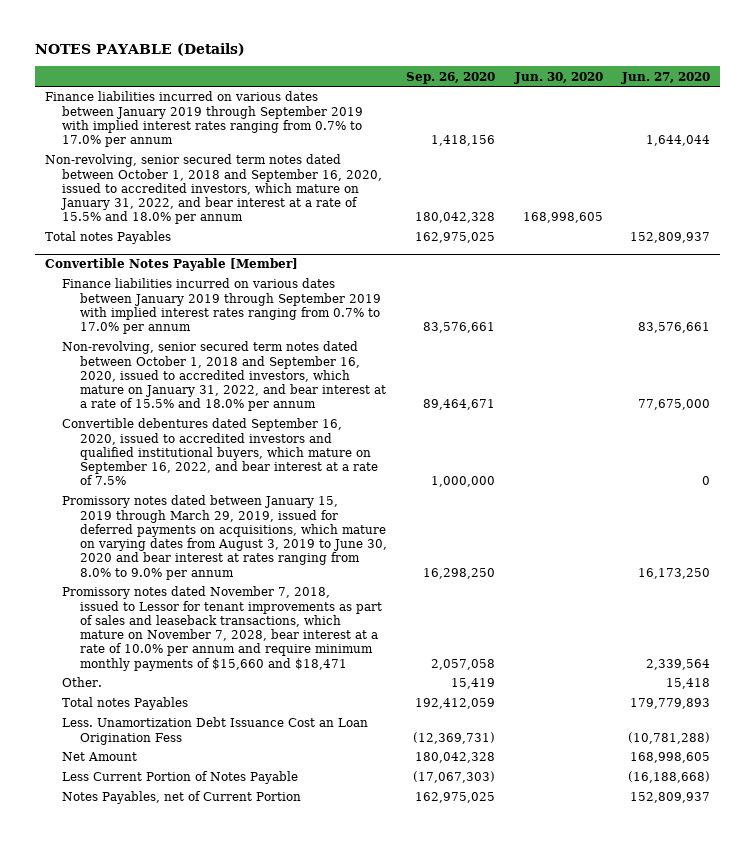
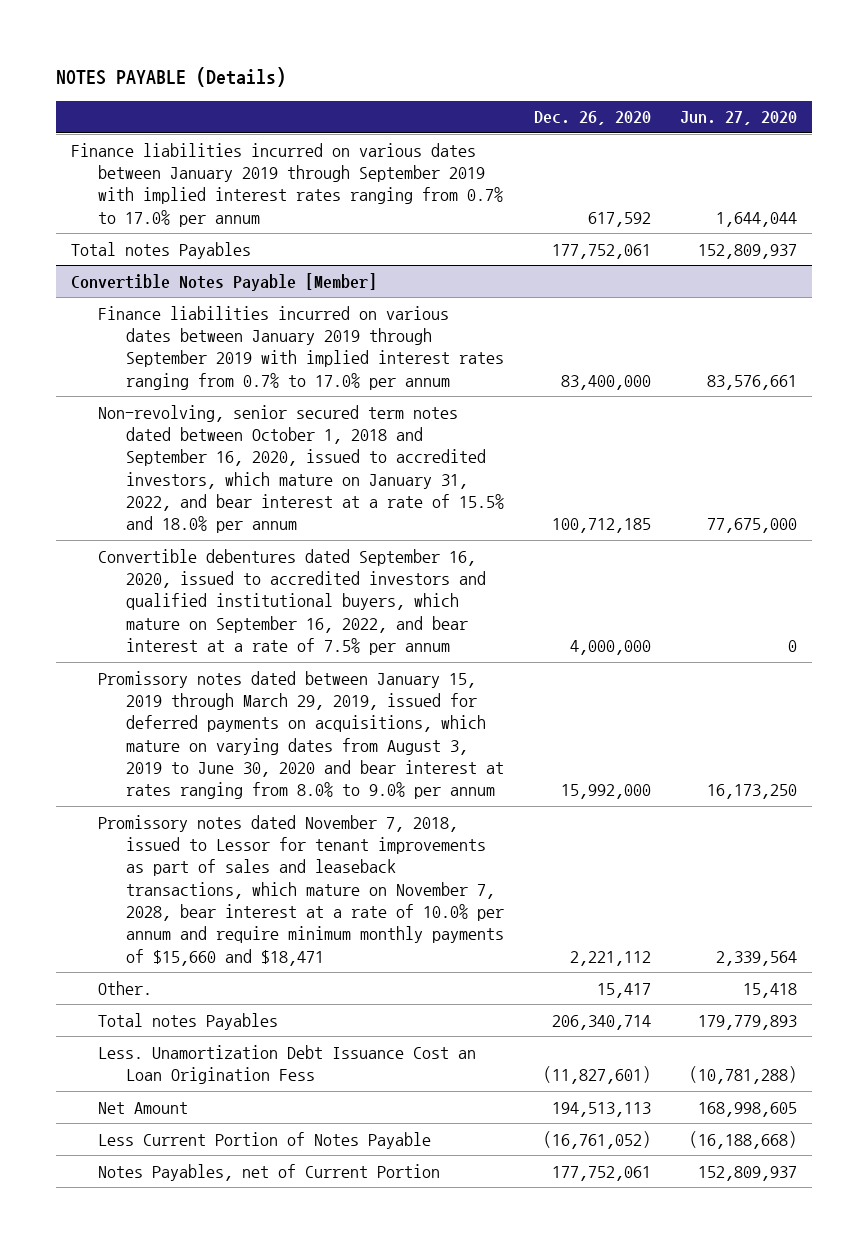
[406,71,496,84] Sep. 26, 2020 -> none
[513,71,603,84] Jun. 30, 2020 -> none
none -> [533,111,651,126] Dec. 26, 2020
[45,154,383,225] Non-revolving, senior secured term notes dated between October 1, 2018 and September 16, 2020, issued to accredited investors, which mature on January 31, 2022, and bear interest at a rate of 15.5% and 18.0% per annum -> none
[62,418,378,486] Convertible debentures dated September 16, 2020, issued to accredited investors and qualified institutional buyers, which mature on September 16, 2022, and bear interest at a rate of 7.5% -> [98,548,487,656] Convertible debentures dated September 16, 2020, issued to accredited investors and qualified institutional buyers, which mature on September 16, 2022, and bear interest at a rate of 7.5% per annum

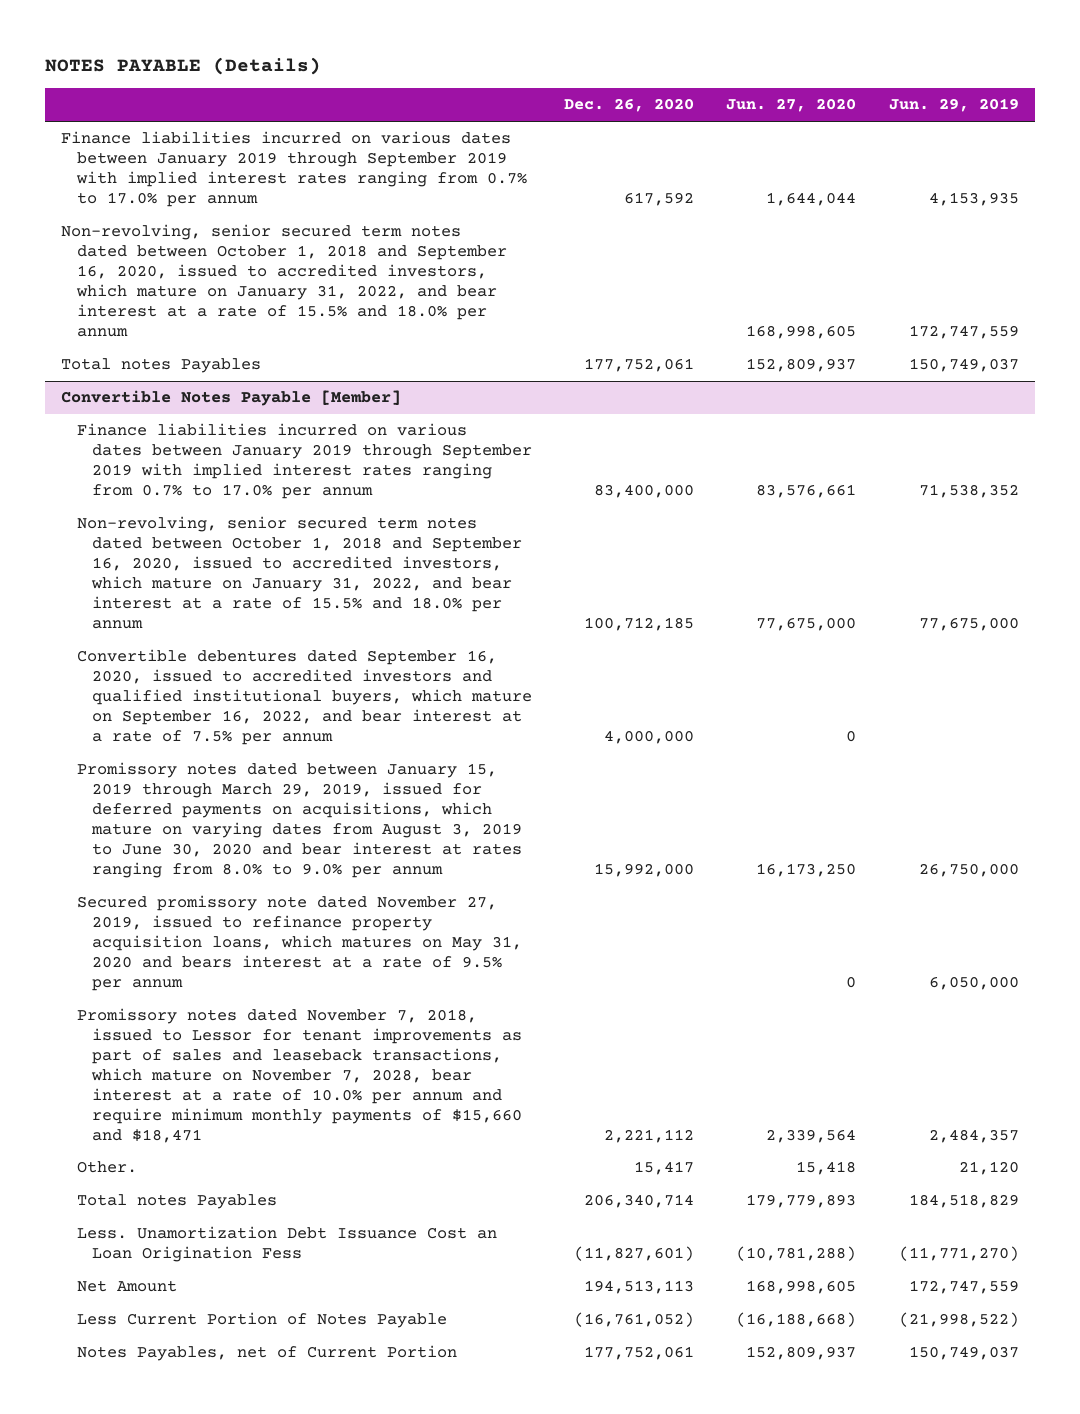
none -> [888,98,1019,113] Jun. 29, 2019
none -> [61,224,507,337] Non-revolving, senior secured term notes dated between October 1, 2018 and September 16, 2020, issued to accredited investors, which mature on January 31, 2022, and bear interest at a rate of 15.5% and 18.0% per annum
none -> [76,895,523,991] Secured promissory note dated November 27, 2019, issued to refinance property acquisition loans, which matures on May 31, 2020 and bears interest at a rate of 9.5% per annum

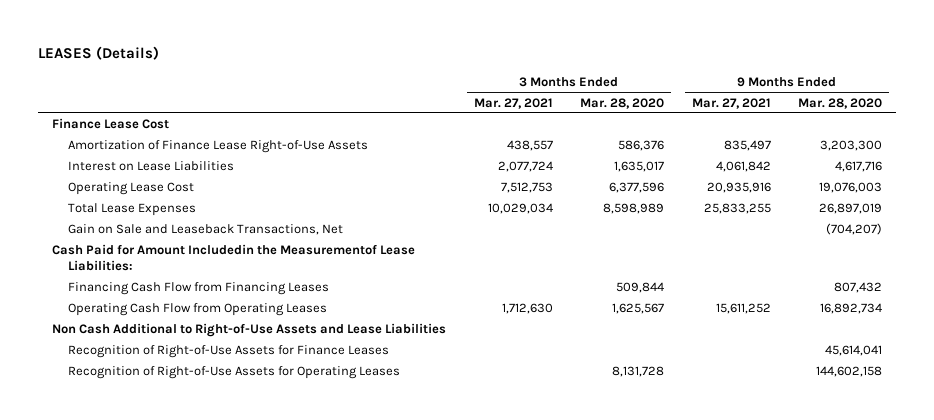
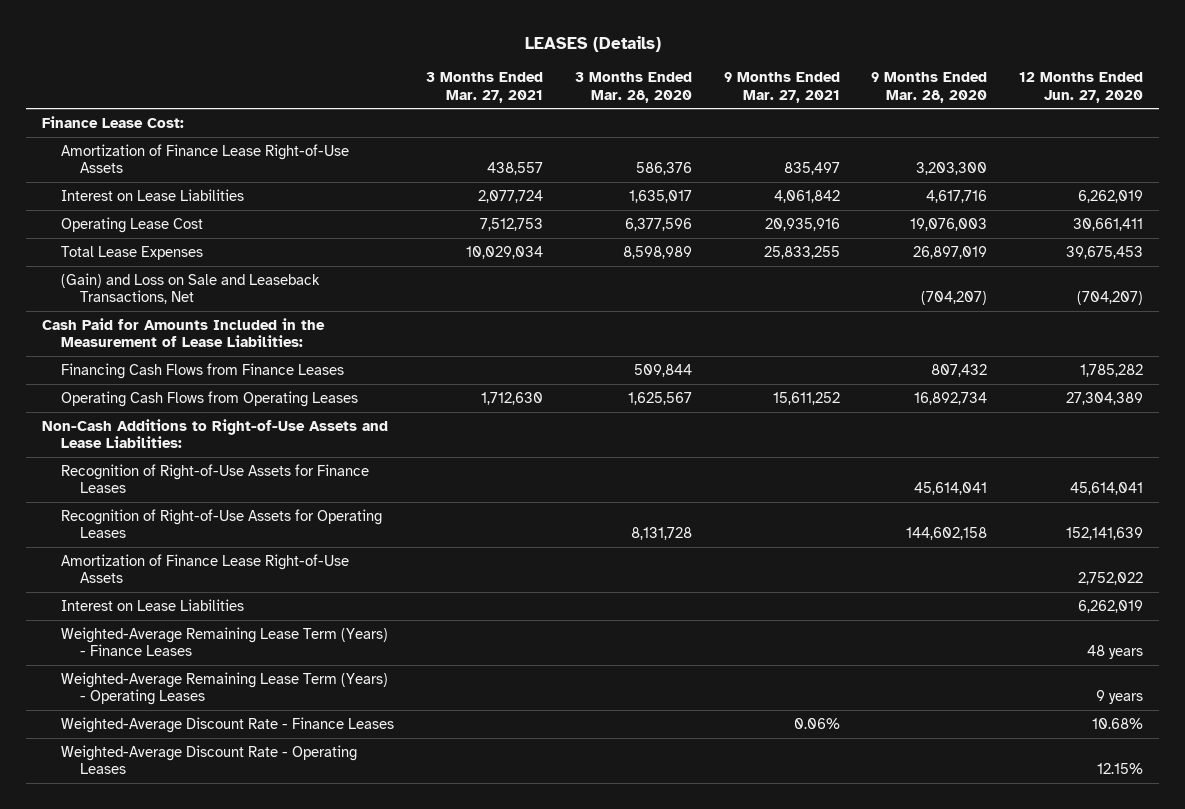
none -> [1019,72,1144,103] 12 Months Ended Jun. 27, 2020
[52,118,170,130] Finance Lease Cost -> [41,115,184,128] Finance Lease Cost:
[67,224,343,236] Gain on Sale and Leaseback Transactions, Net -> [60,272,320,305] (Gain) and Loss on Sale and Leaseback Transactions, Net
[52,244,416,272] Cash Paid for Amount Includedin the Measurementof Lease Liabilities: -> [41,317,325,348] Cash Paid for Amounts Included in the Measurement of Lease Liabilities:
[67,282,329,296] Financing Cash Flow from Financing Leases -> [60,362,344,379] Financing Cash Flows from Finance Leases
[67,303,327,317] Operating Cash Flow from Operating Leases -> [60,390,358,407] Operating Cash Flows from Operating Leases
[52,323,447,338] Non Cash Additional to Right-of-Use Assets and Lease Liabilities -> [41,418,388,449] Non-Cash Additions to Right-of-Use Assets and Lease Liabilities:
none -> [60,553,349,584] Amortization of Finance Lease Right-of-Use Assets
none -> [60,598,244,611] Interest on Lease Liabilities
none -> [60,626,388,657] Weighted-Average Remaining Lease Term (Years) - Finance Leases
none -> [60,671,388,706] Weighted-Average Remaining Lease Term (Years) - Operating Leases
none -> [60,716,394,733] Weighted-Average Discount Rate - Finance Leases
none -> [60,744,357,775] Weighted-Average Discount Rate - Operating Leases

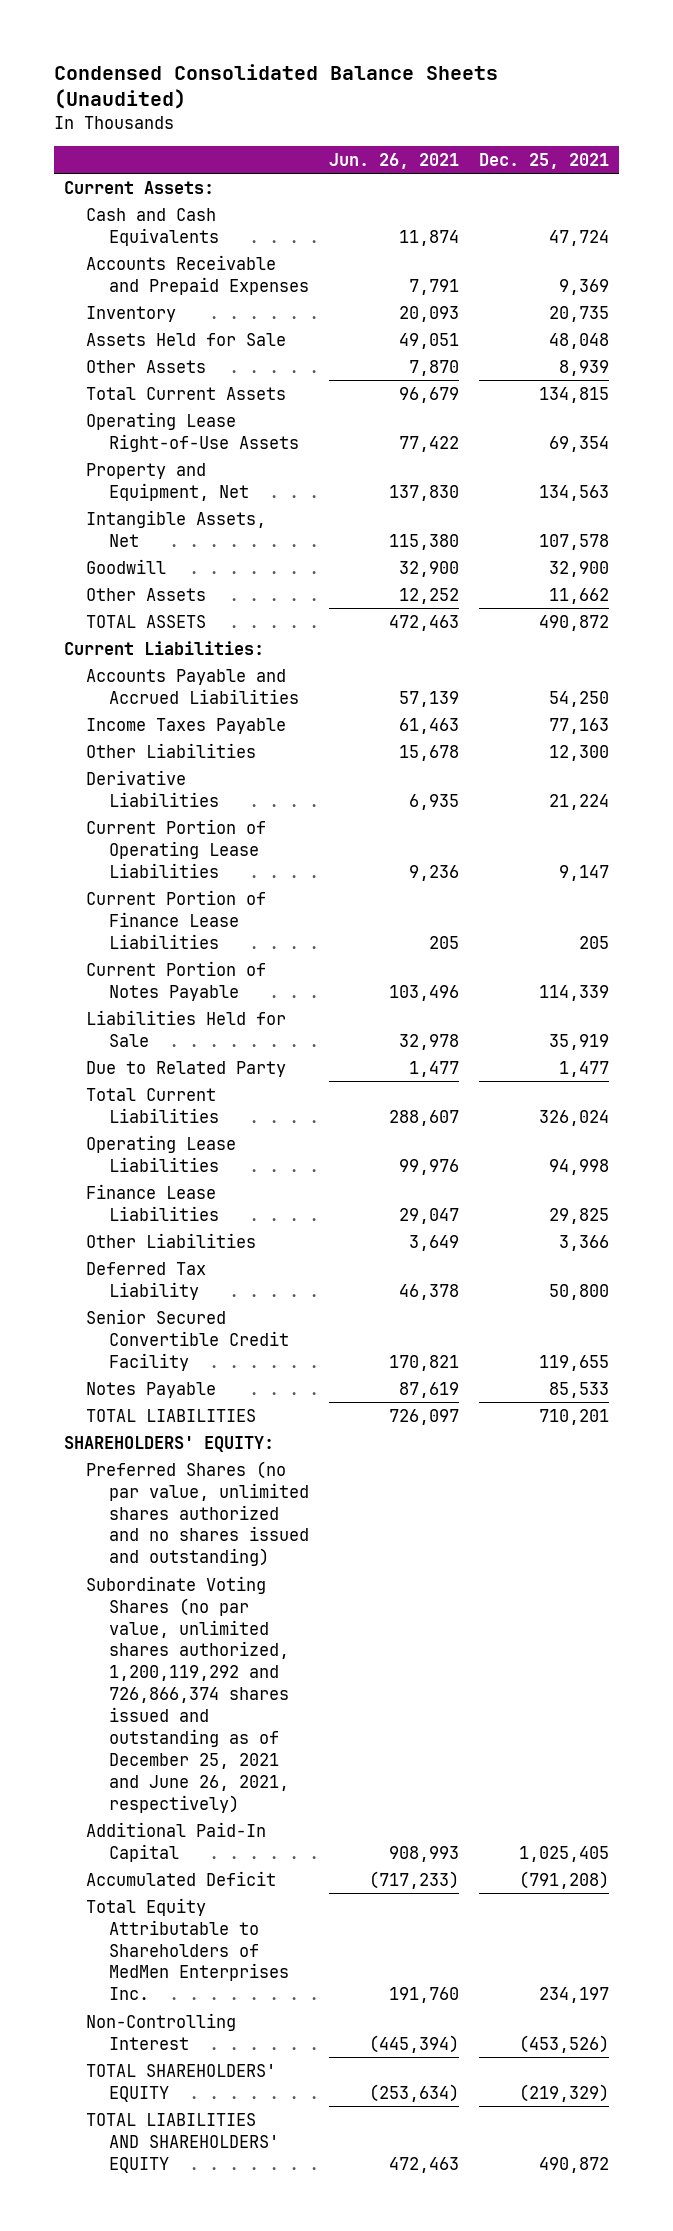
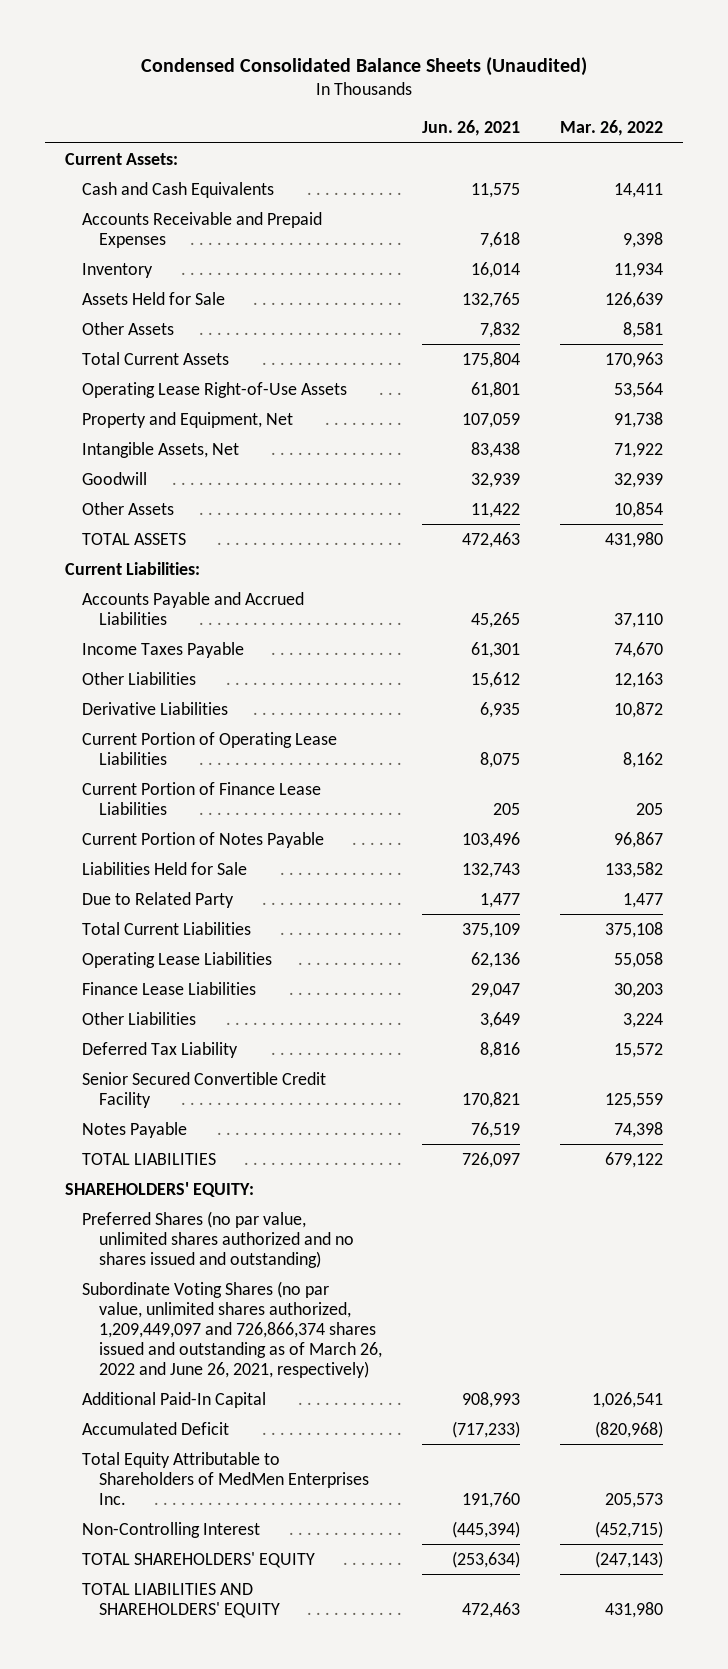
[478,152,609,169] Dec. 25, 2021 -> none
none -> [559,120,663,137] Mar. 26, 2022
[398,229,459,246] 11,874 -> [470,182,520,198] 11,575
[408,278,459,295] 7,791 -> [479,231,520,248] 7,618
[398,305,459,322] 20,093 -> [470,261,520,278] 16,014
[398,332,459,349] 49,051 -> [461,291,520,308] 132,765
[408,359,459,376] 7,870 -> [479,321,520,338] 7,832
[398,386,459,403] 96,679 -> [461,351,520,368] 175,804
[398,435,459,452] 77,422 -> [470,381,520,398] 61,801
[388,484,459,501] 137,830 -> [461,412,520,428] 107,059
[388,533,459,550] 115,380 -> [470,441,520,458] 83,438
[398,560,459,577] 32,900 -> [470,472,520,488] 32,939
[398,587,459,604] 12,252 -> [470,502,520,518] 11,422
[398,690,459,707] 57,139 -> [470,611,520,628] 45,265
[398,717,459,734] 61,463 -> [470,641,520,658] 61,301
[398,744,459,761] 15,678 -> [470,671,520,688] 15,612
[408,864,459,881] 9,236 -> [479,751,520,768] 8,075
[398,1033,459,1050] 32,978 -> [461,862,520,878] 132,743
[388,1109,459,1126] 288,607 -> [461,922,520,938] 375,109
[398,1158,459,1175] 99,976 -> [470,951,520,968] 62,136
[398,1283,459,1300] 46,378 -> [479,1041,520,1058] 8,816
[398,1381,459,1398] 87,619 -> [470,1121,520,1138] 76,519
[86,1575,289,1813] Subordinate Voting Shares (no par value, unlimited shares authorized, 1,200,119,292 and 726,866,374 shares issued and outstanding as of December 25, 2021 and June 26, 2021, respectively) -> [82,1280,383,1378] Subordinate Voting Shares (no par value, unlimited shares authorized, 1,209,449,097 and 726,866,374 shares issued and outstanding as of March 26, 2022 and June 26, 2021, respectively)

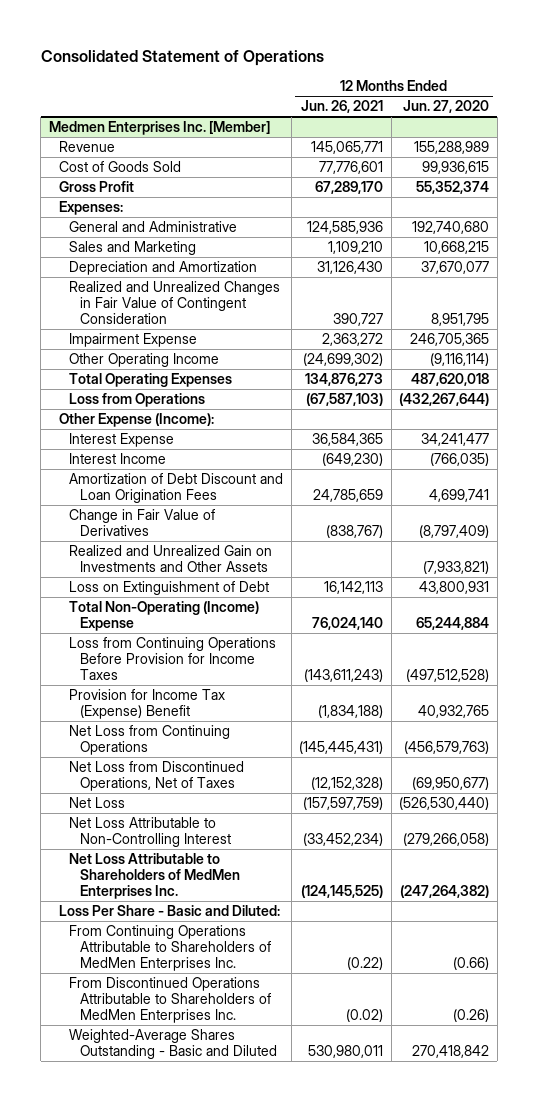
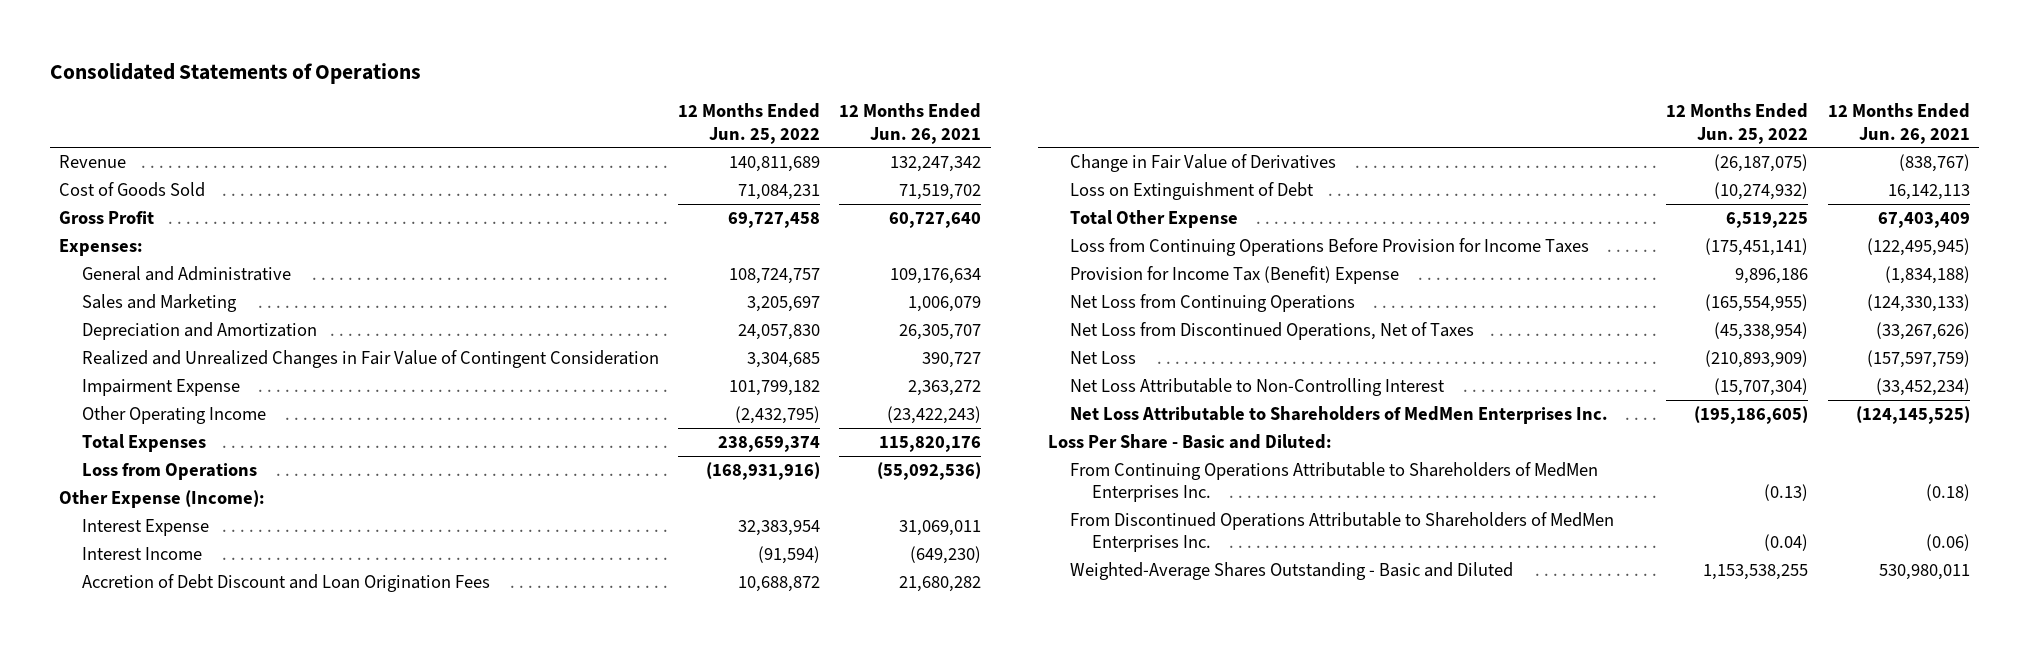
[40,50,324,67] Consolidated Statement of Operations -> [49,62,421,84] Consolidated Statements of Operations
[403,100,490,114] Jun. 27, 2020 -> none
none -> [677,103,820,144] 12 Months Ended Jun. 25, 2022
[48,121,270,136] Medmen Enterprises Inc. [Member] -> none
[311,141,384,155] 145,065,771 -> [890,156,982,173] 132,247,342
[319,161,384,175] 77,776,601 -> [899,184,982,201] 71,519,702
[315,181,384,195] 67,289,170 -> [889,212,982,229] 60,727,640
[307,221,384,235] 124,585,936 -> [890,268,982,285] 109,176,634
[328,241,384,255] 1,109,210 -> [908,296,982,313] 1,006,079
[317,261,384,275] 31,126,430 -> [899,324,982,341] 26,305,707
[303,353,384,367] (24,699,302) -> [887,406,982,425] (23,422,243)
[69,373,233,388] Total Operating Expenses -> [81,434,206,453] Total Expenses
[305,373,384,387] 134,876,273 -> [879,436,982,453] 115,820,176
[306,393,384,407] (67,587,103) -> [877,462,982,481] (55,092,536)
[312,433,384,447] 36,584,365 -> [899,520,982,537] 31,069,011
[69,473,284,504] Amortization of Debt Discount and Loan Origination Fees -> [81,574,490,593] Accretion of Debt Discount and Loan Origination Fees
[313,489,384,503] 24,785,659 -> [899,576,982,593] 21,680,282
[69,545,273,573] Realized and Unrealized Gain on Investments and Other Assets -> none
[69,601,260,632] Total Non-Operating (Income) Expense -> [1069,210,1238,229] Total Other Expense
[312,617,384,631] 76,024,140 -> [1877,212,1970,229] 67,403,409
[304,669,384,683] (143,611,243) -> [1866,238,1970,257] (122,495,945)
[69,689,226,720] Provision for Income Tax (Expense) Benefit -> [1069,266,1399,285] Provision for Income Tax (Benefit) Expense
[299,741,384,755] (145,445,431) -> [1866,294,1970,313] (124,330,133)
[311,777,384,791] (12,152,328) -> [1875,322,1970,341] (33,267,626)
[347,957,384,971] (0.22) -> [1925,484,1970,502] (0.18)
[346,1009,384,1023] (0.02) -> [1925,534,1970,552] (0.06)

